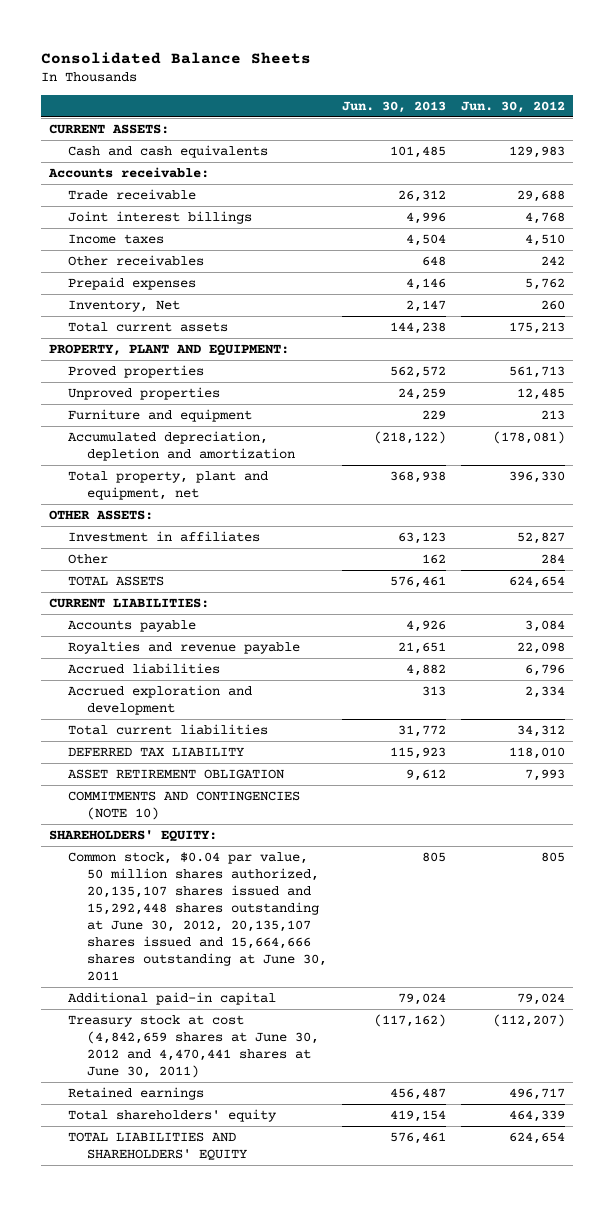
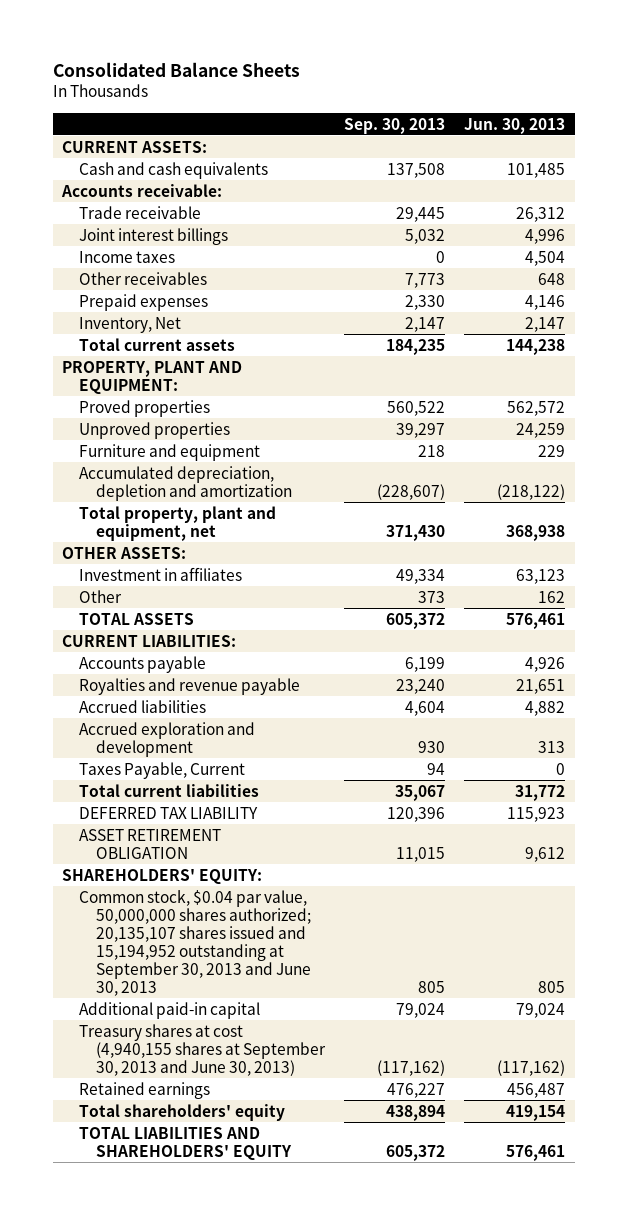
[461,101,566,114] Jun. 30, 2012 -> none
none -> [344,117,446,134] Sep. 30, 2013
none -> [79,761,246,779] Taxes Payable, Current
[67,790,300,820] COMMITMENTS AND CONTINGENCIES (NOTE 10) -> none
[67,851,327,982] Common stock, $0.04 par value, 50 million shares authorized, 20,135,107 shares issued and 15,292,448 shares outstanding at June 30, 2012, 20,135,107 shares issued and 15,664,666 shares outstanding at June 30, 2011 -> [79,889,312,996] Common stock, $0.04 par value, 50,000,000 shares authorized; 20,135,107 shares issued and 15,194,952 outstanding at September 30, 2013 and June 30, 2013
[67,1014,319,1078] Treasury stock at cost (4,842,659 shares at June 30, 2012 and 4,470,441 shares at June 30, 2011) -> [79,1023,327,1076] Treasury shares at cost (4,940,155 shares at September 30, 2013 and June 30, 2013)

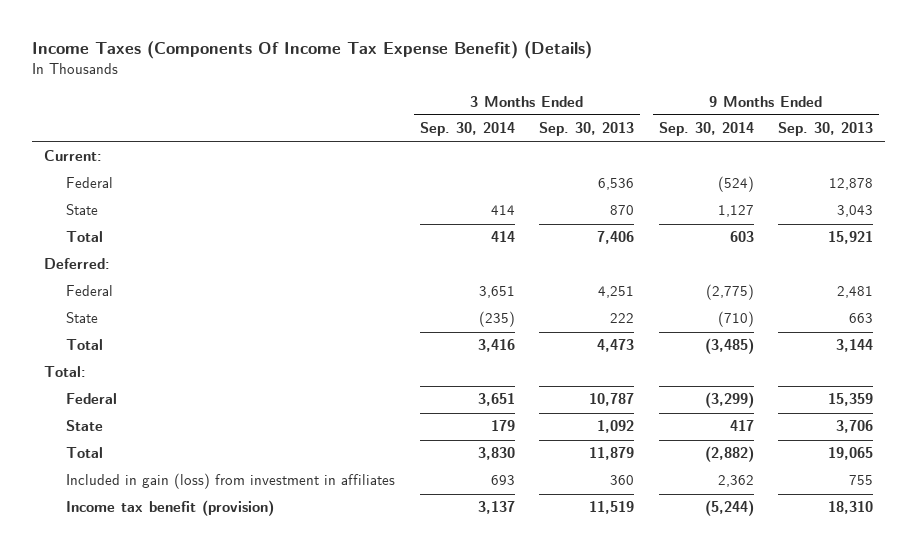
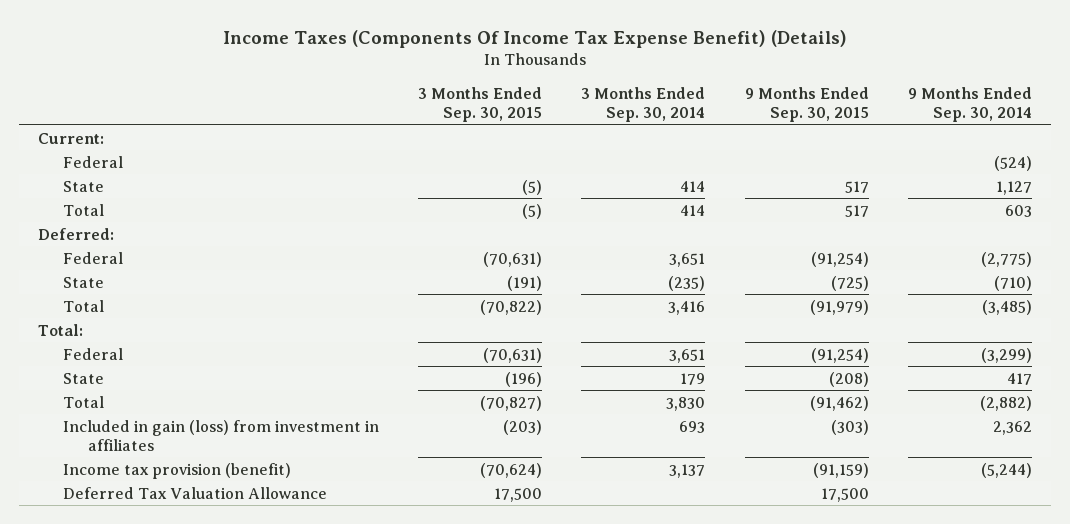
[539,122,635,137] Sep. 30, 2013 -> none
[778,122,874,137] Sep. 30, 2013 -> none
none -> [418,87,543,123] 3 Months Ended Sep. 30, 2015
none -> [744,87,869,123] 9 Months Ended Sep. 30, 2015
[66,500,275,517] Income tax benefit (provision) -> [63,462,292,479] Income tax provision (benefit)
none -> [63,486,328,499] Deferred Tax Valuation Allowance

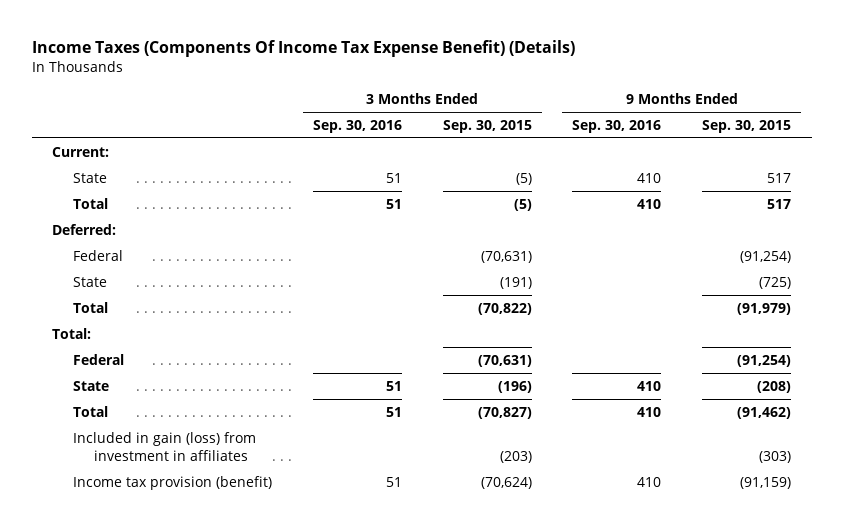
[581,87,706,123] 3 Months Ended Sep. 30, 2014 -> none
[907,87,1032,123] 9 Months Ended Sep. 30, 2014 -> none
none -> [312,119,402,133] Sep. 30, 2016
none -> [572,119,662,133] Sep. 30, 2016
[63,155,124,168] Federal -> none
[63,486,328,499] Deferred Tax Valuation Allowance -> none

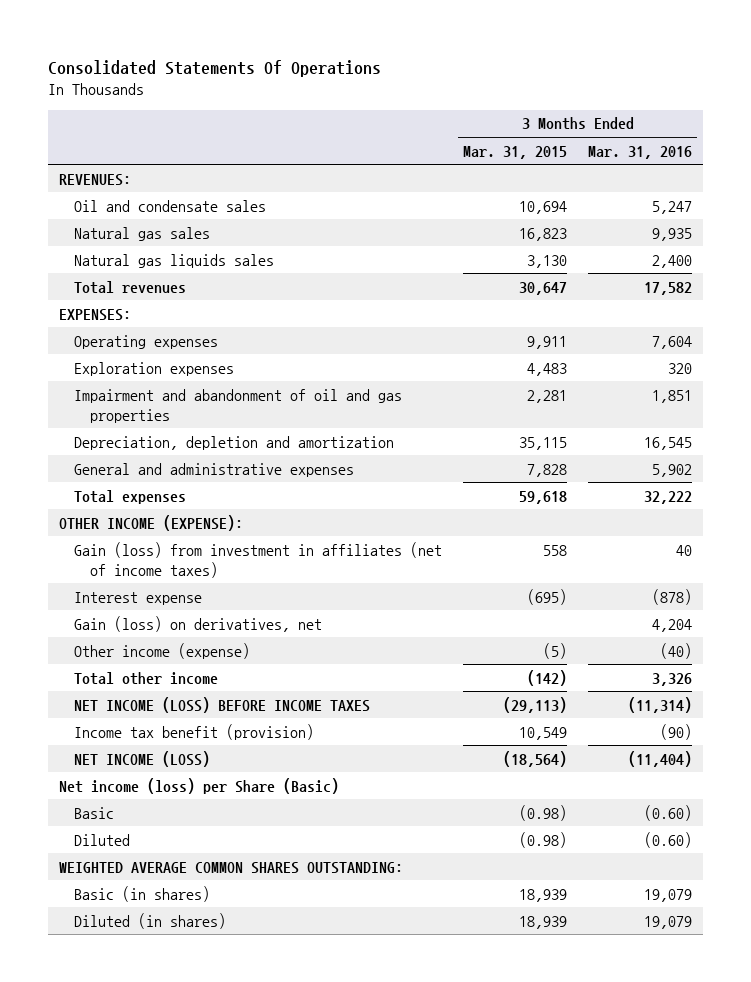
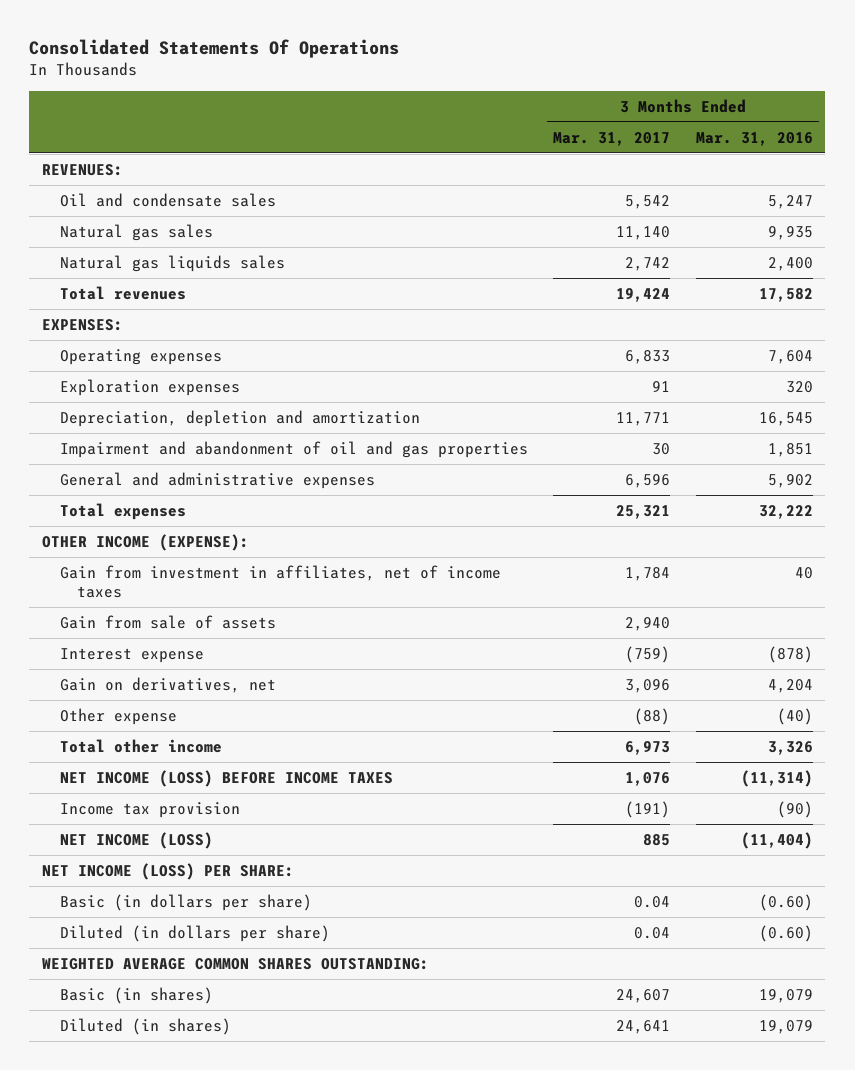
[463,145,568,159] Mar. 31, 2015 -> none
none -> [553,131,671,146] Mar. 31, 2017
[74,388,403,423] Impairment and abandonment of oil and gas properties -> [59,440,528,458] Impairment and abandonment of oil and gas properties
[74,541,443,578] Gain (loss) from investment in affiliates (net of income taxes) -> [59,564,501,599] Gain from investment in affiliates, net of income taxes
none -> [59,614,276,629] Gain from sale of assets
[74,615,323,632] Gain (loss) on derivatives, net -> [59,676,276,693] Gain on derivatives, net
[74,642,251,659] Other income (expense) -> [59,707,177,725] Other expense
[74,723,315,740] Income tax benefit (provision) -> [59,801,240,818] Income tax provision
[58,777,339,794] Net income (loss) per Share (Basic) -> [42,862,295,880] NET INCOME (LOSS) PER SHARE:
[74,806,115,819] Basic -> [59,893,312,911] Basic (in dollars per share)
[74,833,131,846] Diluted -> [59,924,330,942] Diluted (in dollars per share)

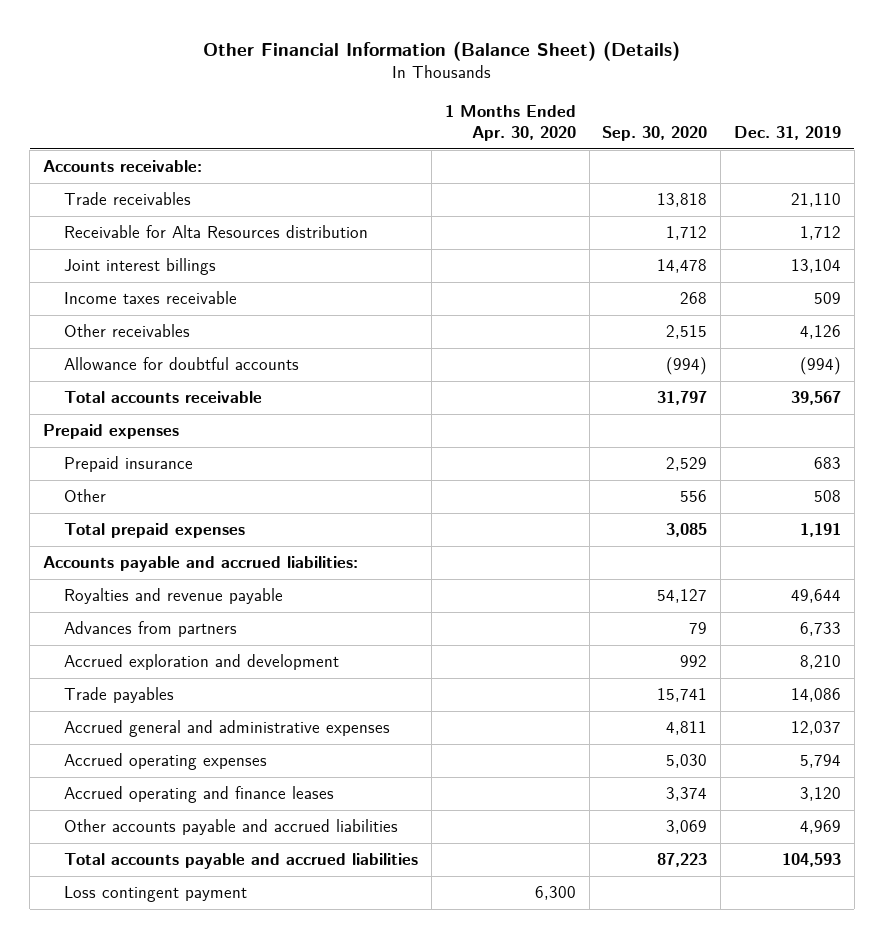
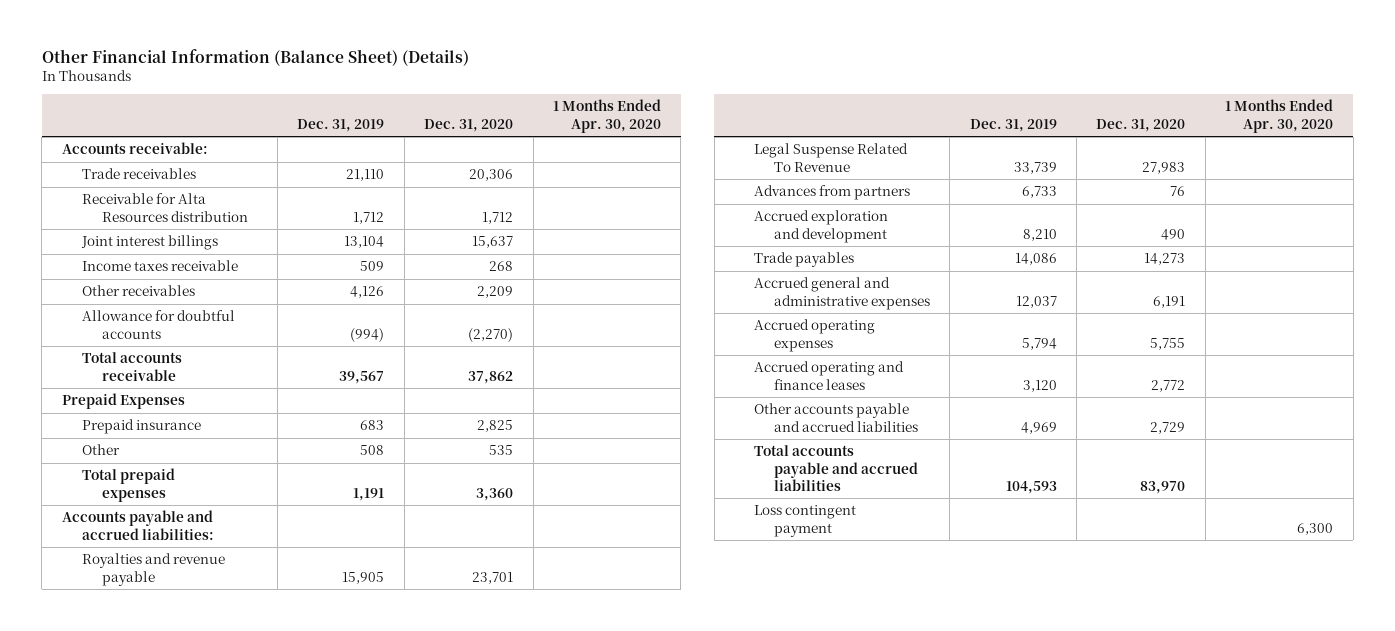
[602,125,708,141] Sep. 30, 2020 -> none
none -> [424,118,514,132] Dec. 31, 2020
[42,424,179,440] Prepaid expenses -> [61,393,185,410] Prepaid Expenses
[790,589,841,604] 49,644 -> [342,571,385,584] 15,905
none -> [754,143,909,172] Legal Suspense Related To Revenue

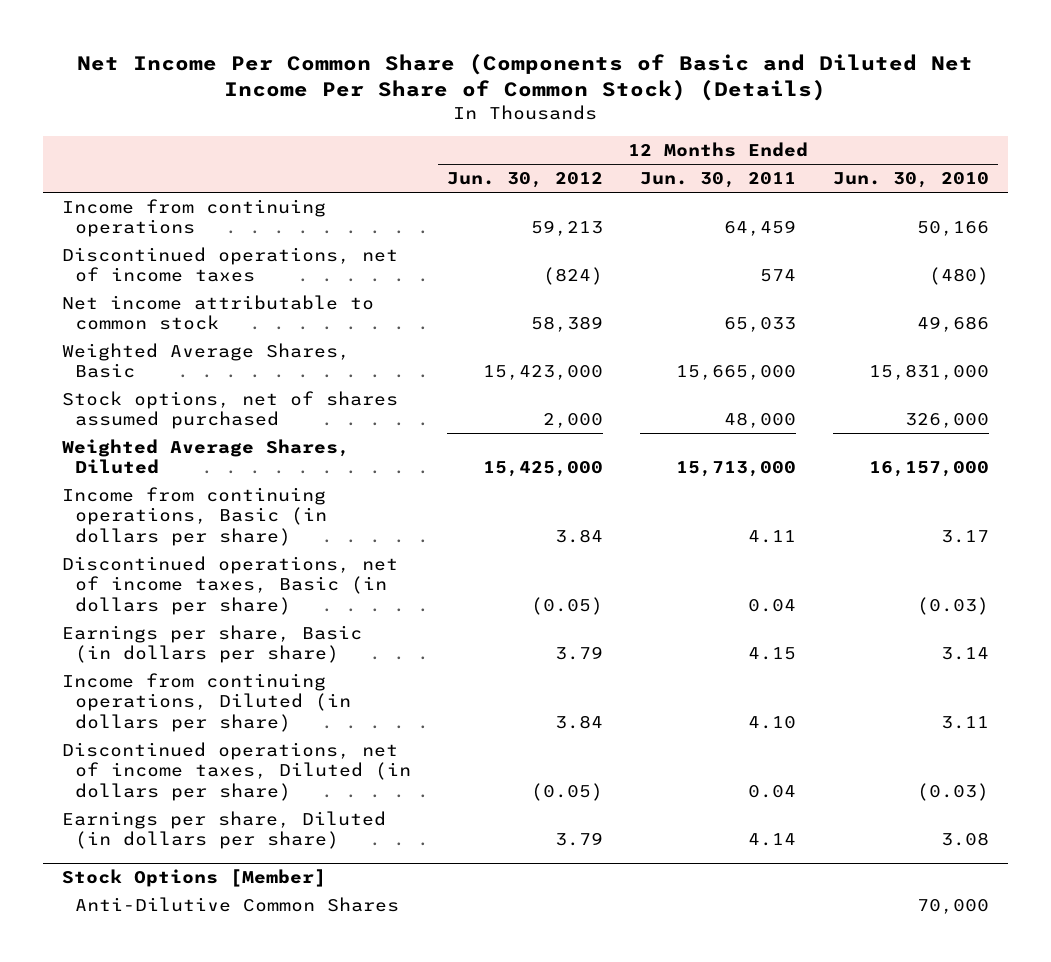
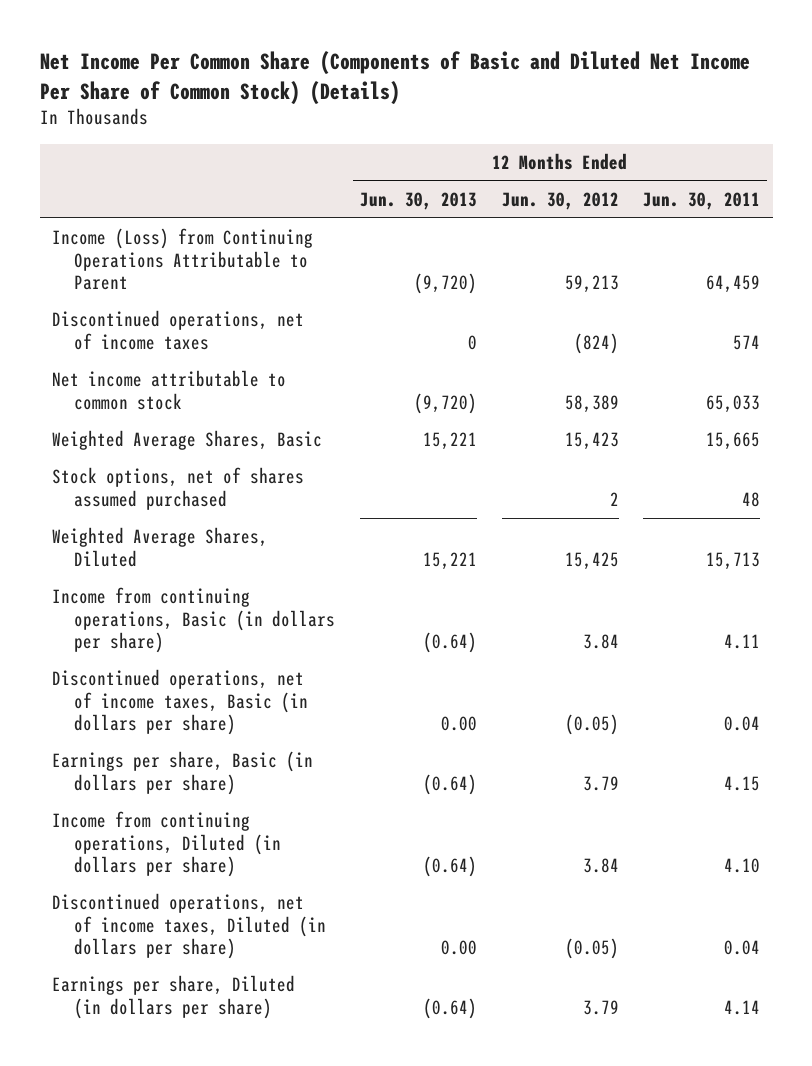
[833,172,990,189] Jun. 30, 2010 -> none
none -> [359,192,477,211] Jun. 30, 2013
[61,198,326,238] Income from continuing operations -> [51,228,313,290] Income (Loss) from Continuing Operations Attributable to Parent
[483,365,604,381] 15,423,000 -> [564,432,619,451] 15,423
[676,365,797,381] 15,665,000 -> [706,432,761,451] 15,665
[543,413,604,429] 2,000 -> [609,491,619,506] 2
[724,412,797,429] 48,000 -> [742,491,761,507] 48
[483,461,604,478] 15,425,000 -> [564,551,619,570] 15,425
[676,461,797,478] 15,713,000 -> [706,551,761,570] 15,713
[61,869,326,888] Stock Options [Member] -> none
[74,896,399,912] Anti-Dilutive Common Shares -> none

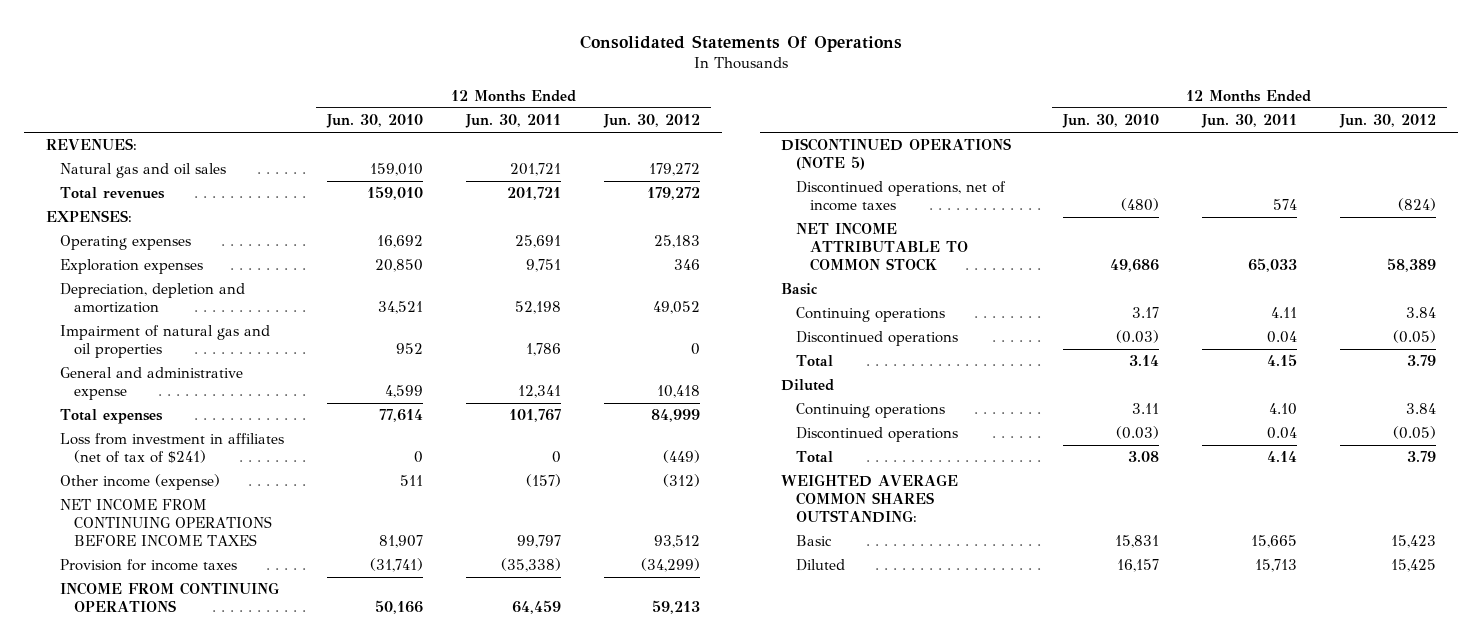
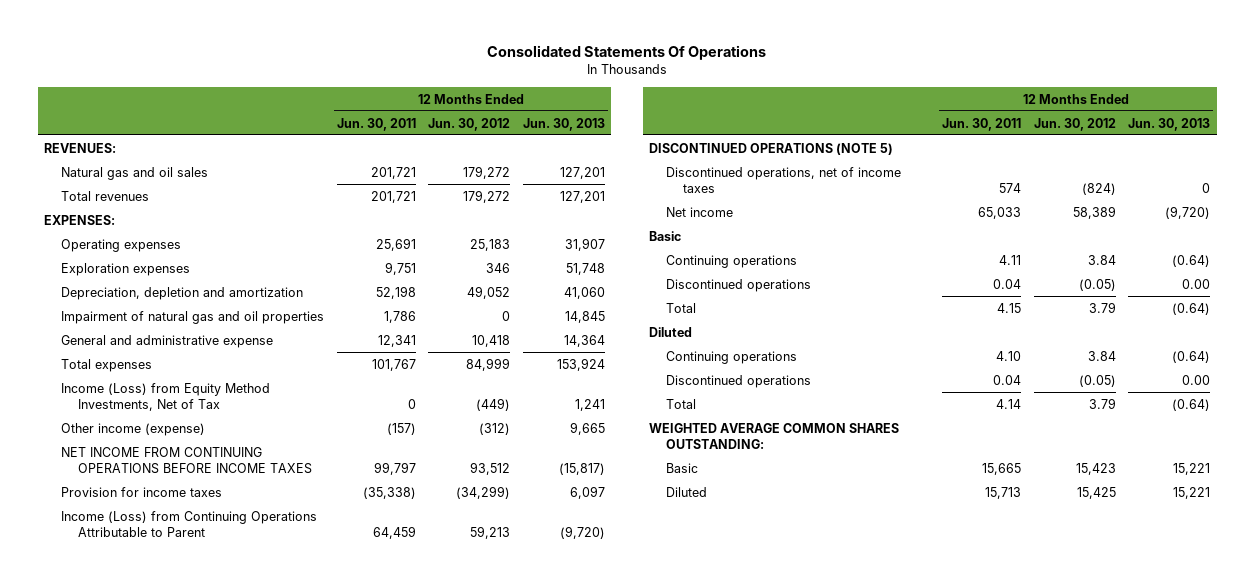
[326,114,424,129] Jun. 30, 2010 -> none
none -> [523,117,606,131] Jun. 30, 2013
[59,433,284,464] Loss from investment in affiliates (net of tax of $241) -> [61,382,271,411] Income (Loss) from Equity Method Investments, Net of Tax
[59,582,279,613] INCOME FROM CONTINUING OPERATIONS -> [61,510,318,537] Income (Loss) from Continuing Operations Attributable to Parent
[795,222,969,271] NET INCOME ATTRIBUTABLE TO COMMON STOCK -> [666,206,734,217] Net income

